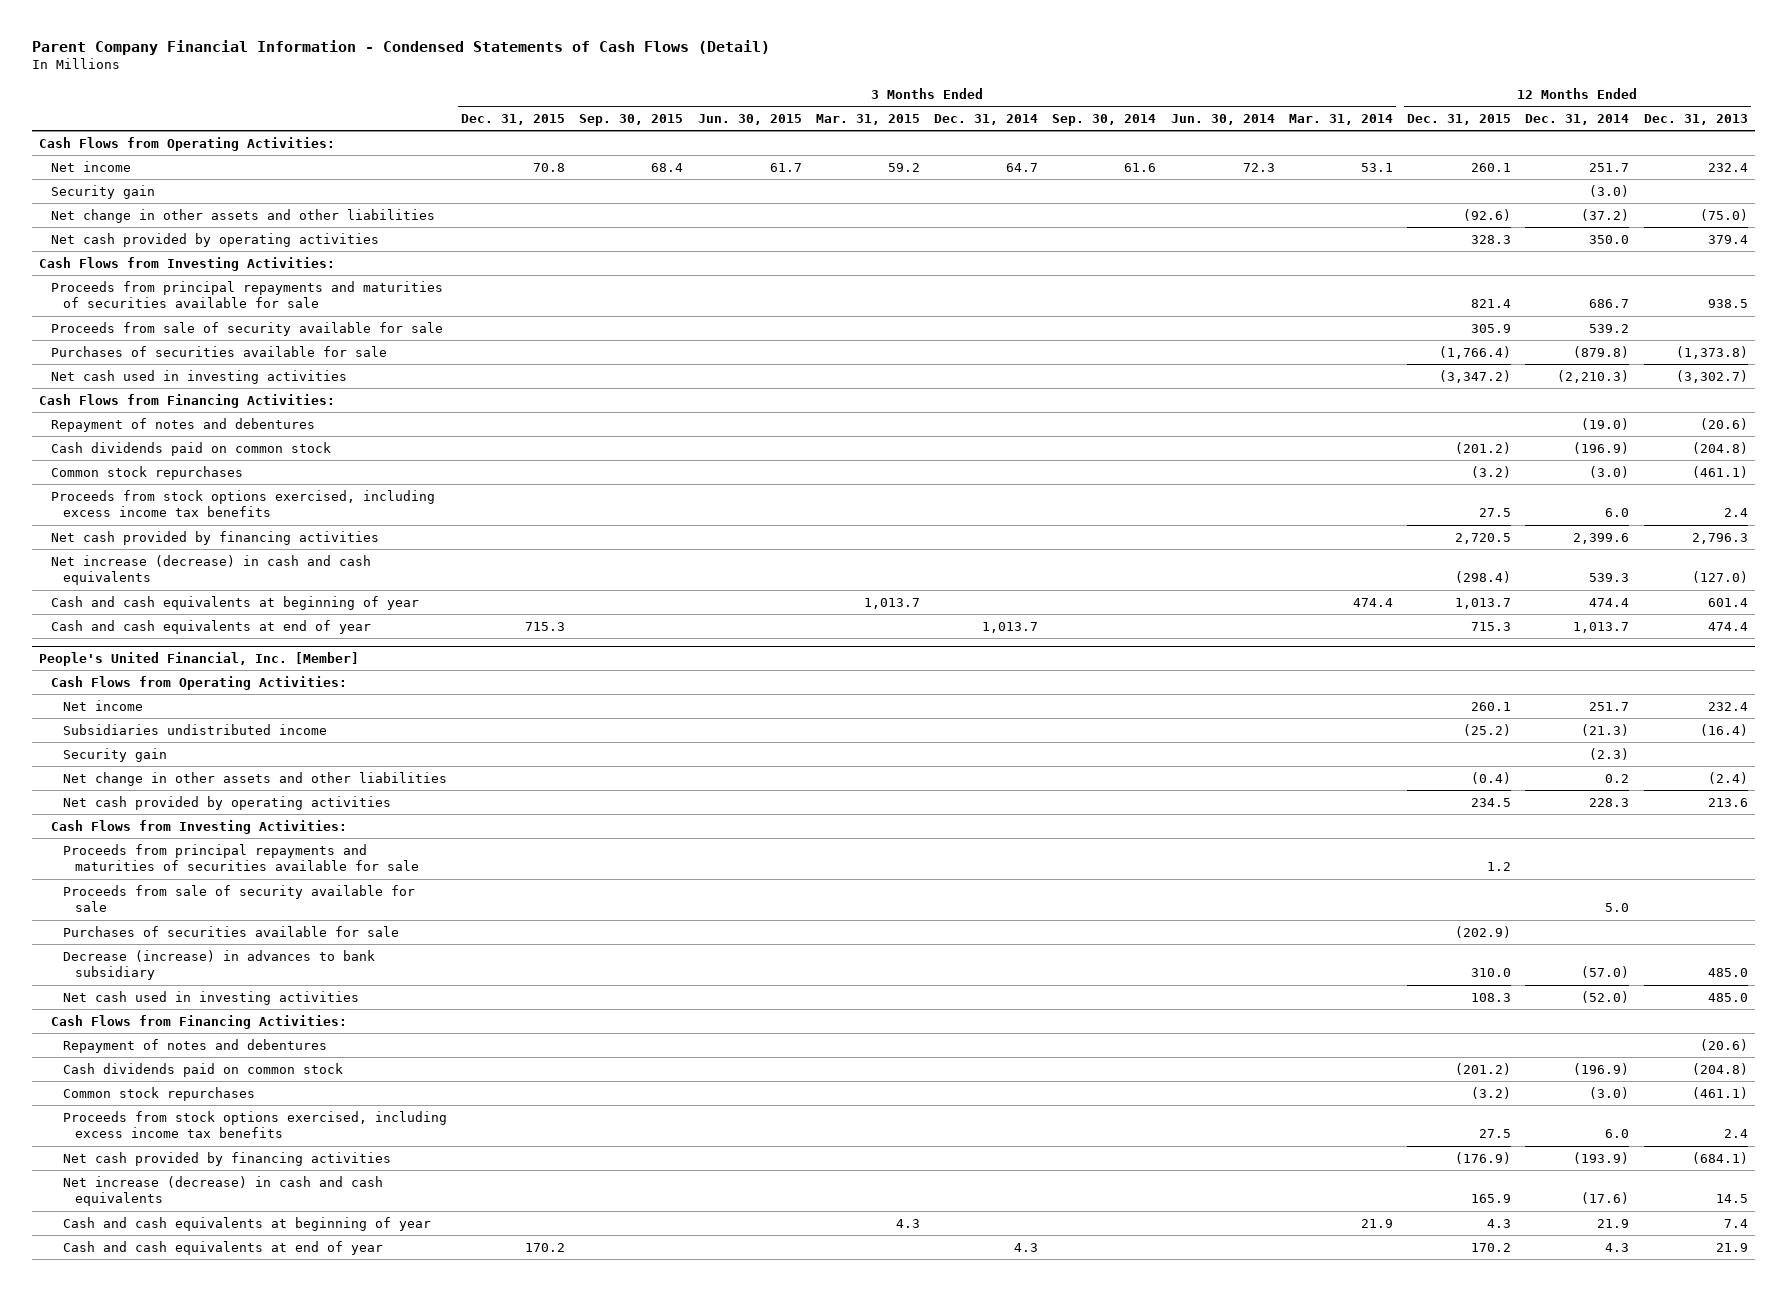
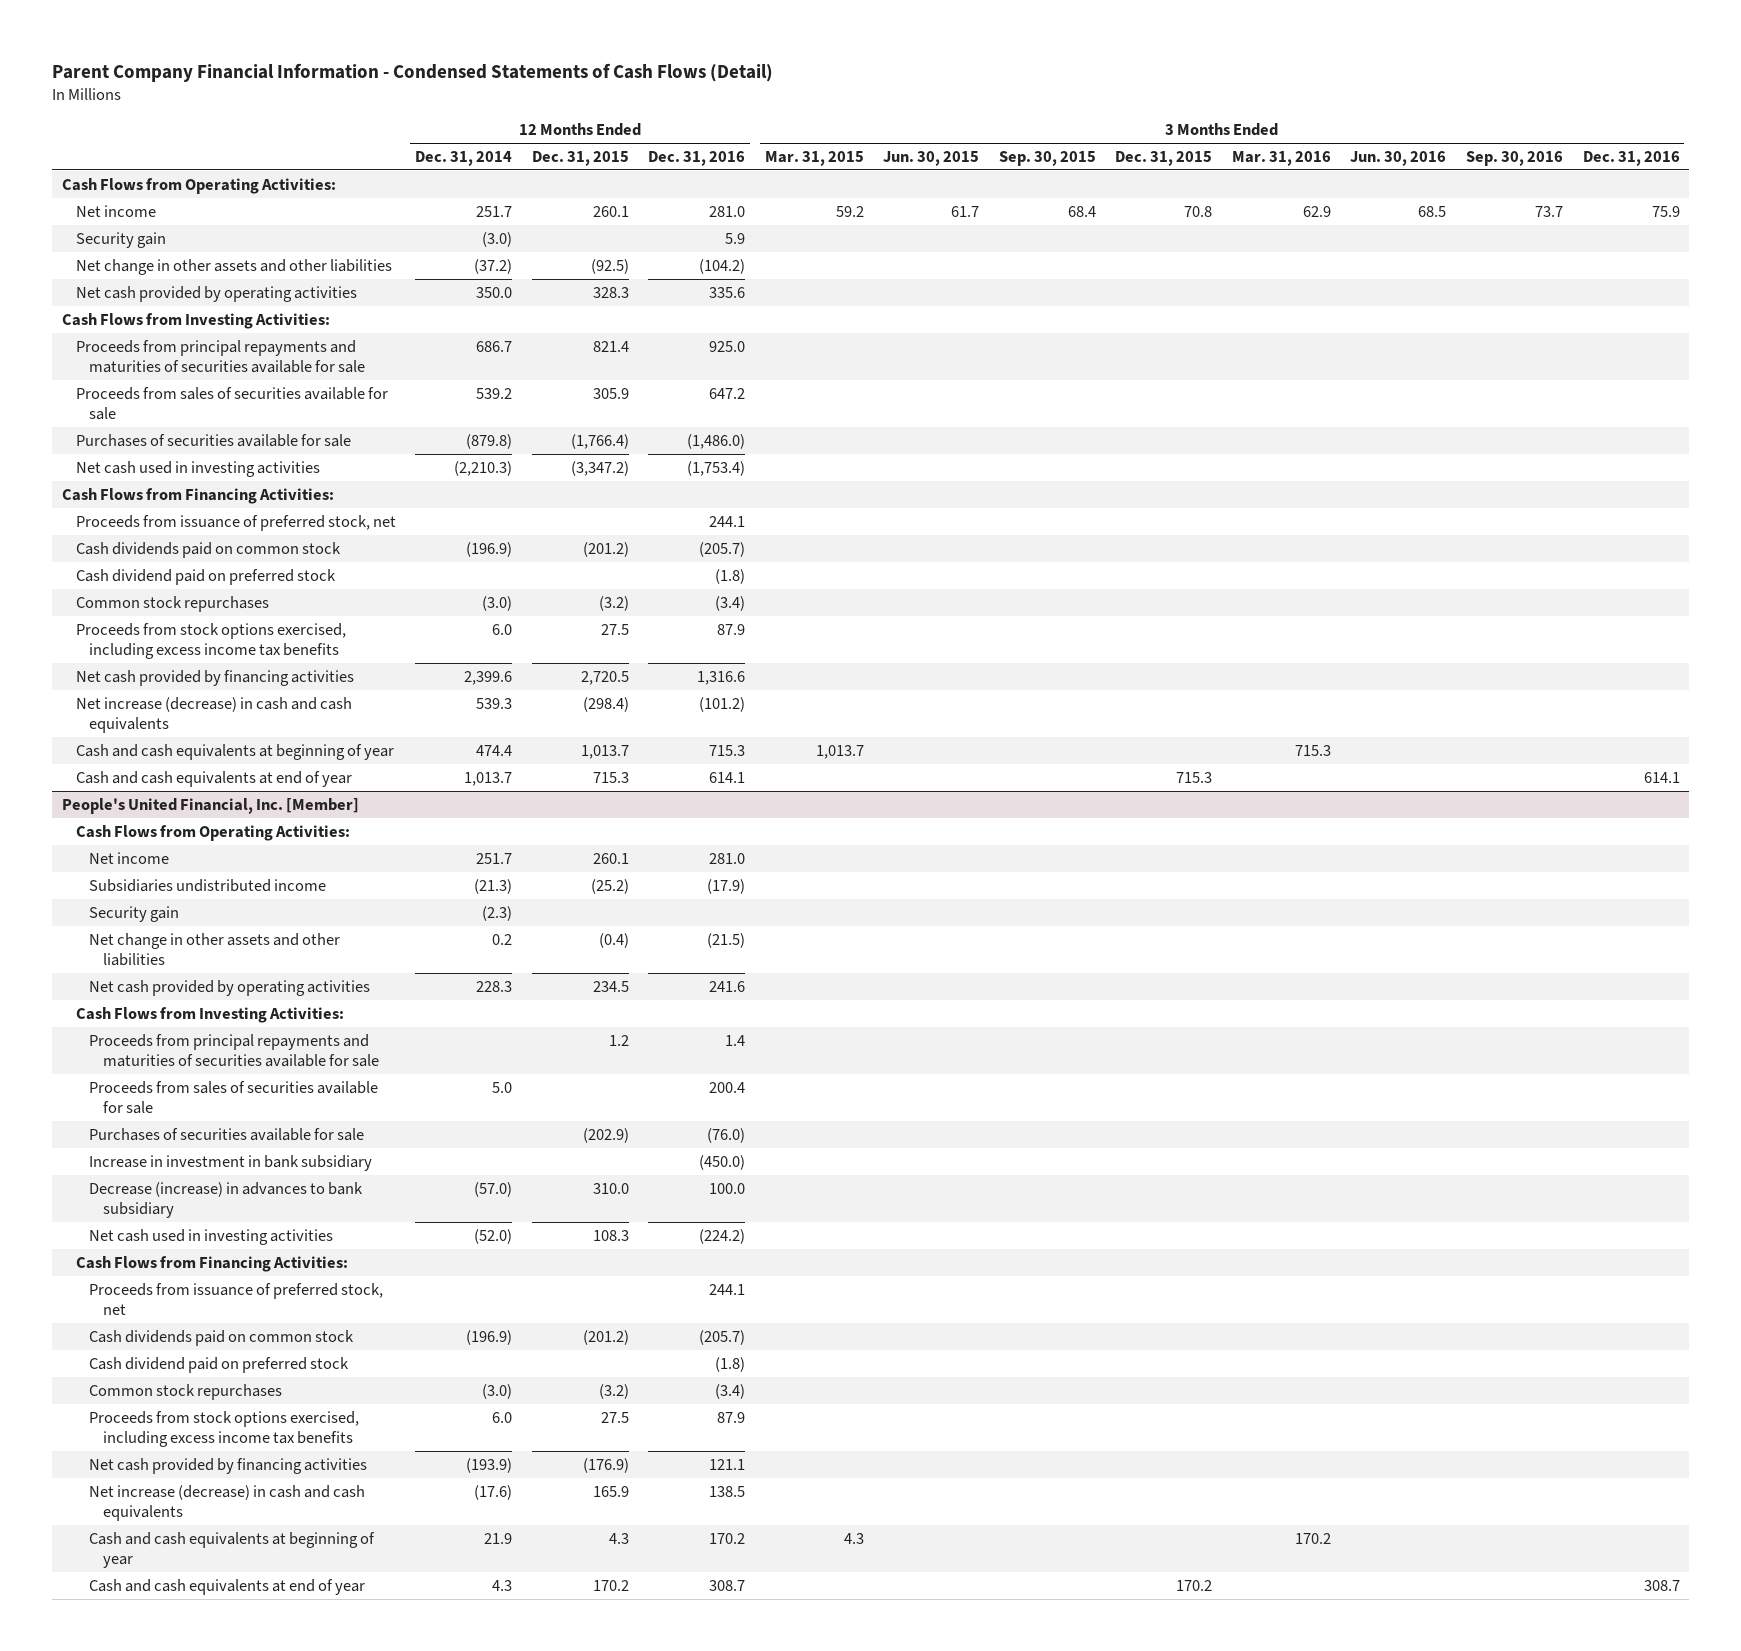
[934,114,1039,126] Dec. 31, 2014 -> none
[1052,114,1157,127] Sep. 30, 2014 -> none
[1170,114,1275,126] Jun. 30, 2014 -> none
[1288,114,1393,126] Mar. 31, 2014 -> none
[1643,114,1748,126] Dec. 31, 2013 -> none
none -> [648,151,746,167] Dec. 31, 2016
none -> [1231,151,1331,167] Mar. 31, 2016
none -> [1350,151,1447,167] Jun. 30, 2016
none -> [1465,151,1563,167] Sep. 30, 2016
none -> [1582,151,1680,167] Dec. 31, 2016
[1463,208,1512,221] (92.6) -> [590,258,629,274] (92.5)
[50,321,443,336] Proceeds from sale of security available for sale -> [75,386,388,421] Proceeds from sales of securities available for sale
[50,417,315,432] Repayment of notes and debentures -> none
none -> [75,514,396,531] Proceeds from issuance of preferred stock, net
none -> [75,568,336,585] Cash dividend paid on preferred stock
[62,884,415,913] Proceeds from sale of security available for sale -> [89,1080,379,1115] Proceeds from sales of securities available for sale
none -> [89,1154,373,1171] Increase in investment in bank subsidiary
[62,1038,327,1053] Repayment of notes and debentures -> none
none -> [89,1282,384,1316] Proceeds from issuance of preferred stock, net
none -> [89,1356,350,1373] Cash dividend paid on preferred stock

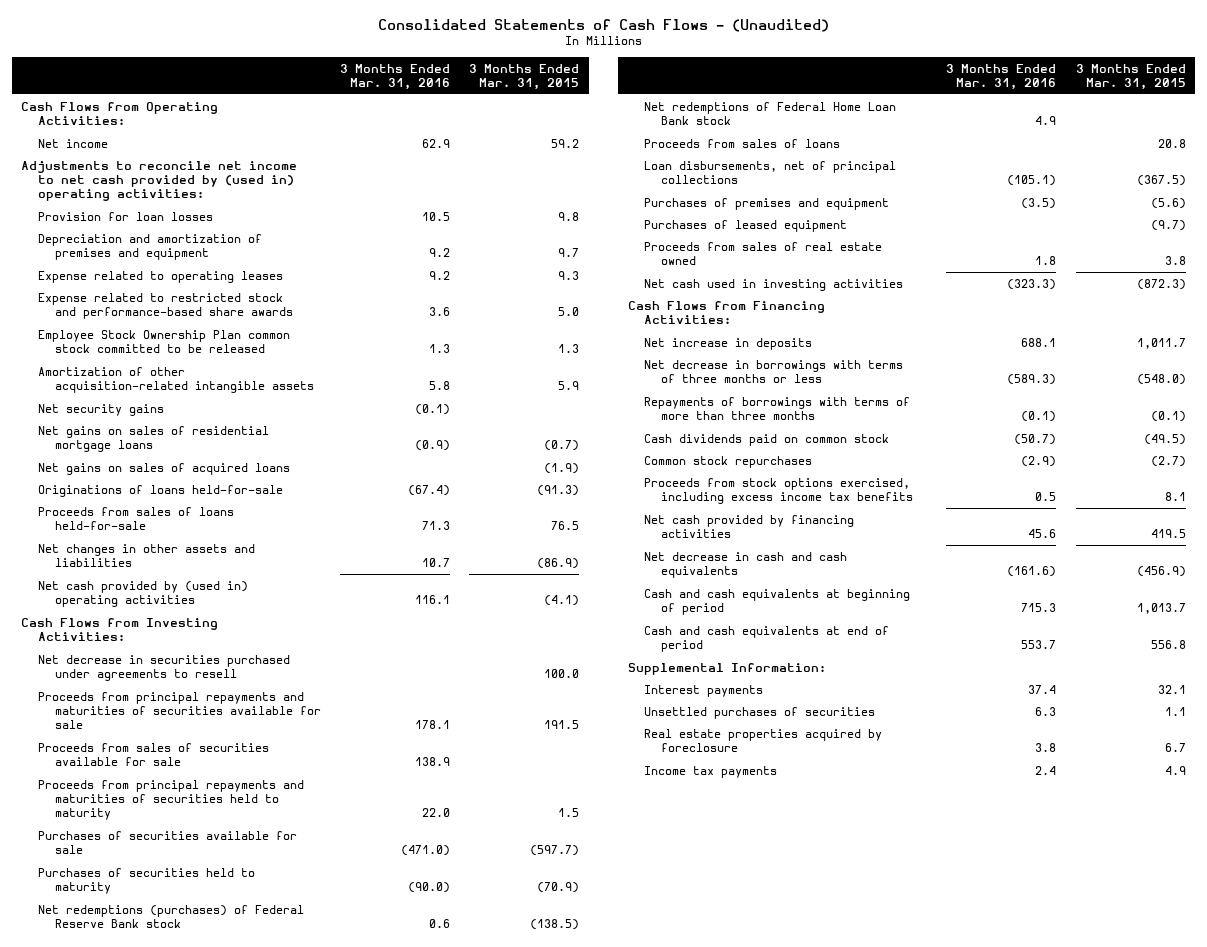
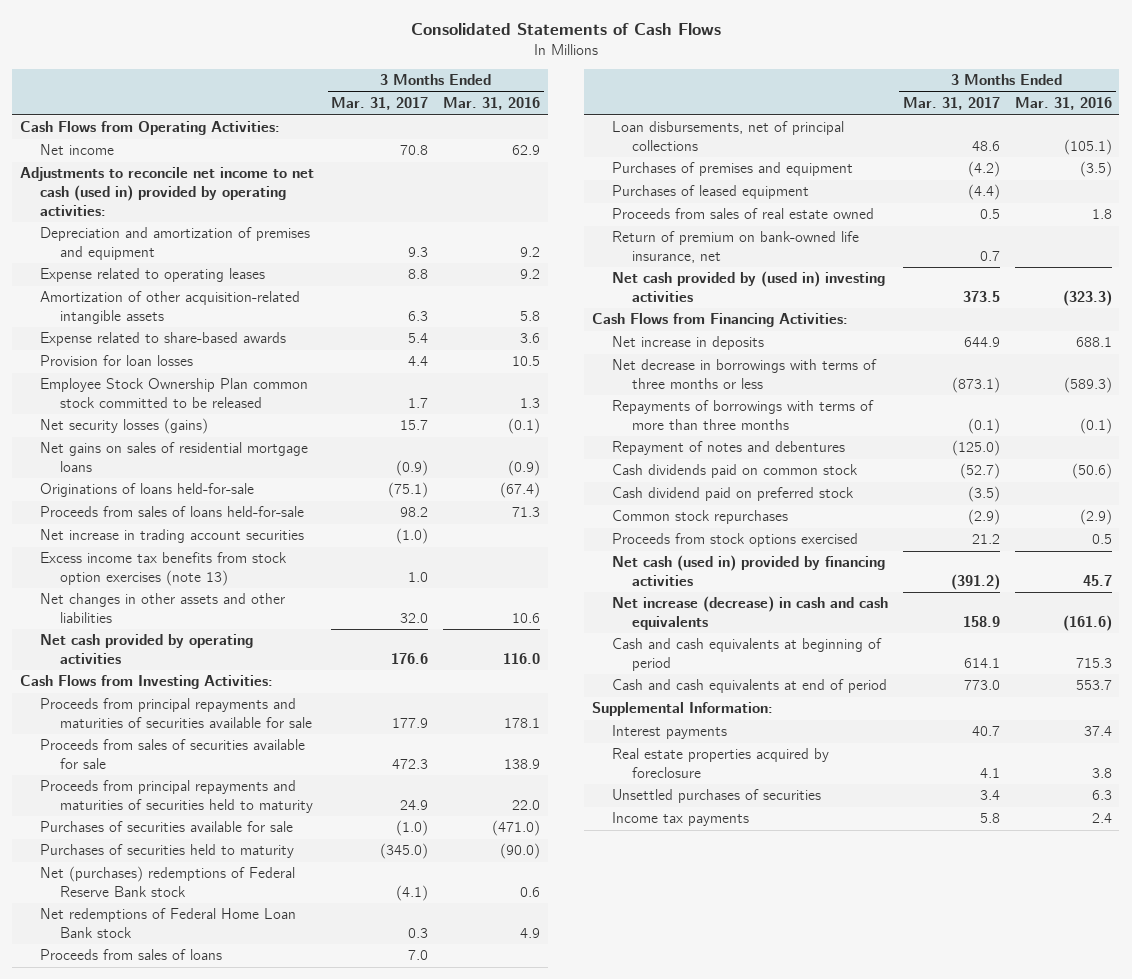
[377,18,829,32] Consolidated Statements of Cash Flows - (Unaudited) -> [410,23,721,36] Consolidated Statements of Cash Flows
[469,63,580,91] 3 Months Ended Mar. 31, 2015 -> none
none -> [331,97,429,111] Mar. 31, 2017
[21,160,298,202] Adjustments to reconcile net income to net cash provided by (used in) operating activities: -> [20,167,315,216] Adjustments to reconcile net income to net cash (used in) provided by operating activities:
[37,292,293,319] Expense related to restricted stock and performance-based share awards -> none
none -> [40,332,287,347] Expense related to share-based awards
[37,211,213,221] Provision for loan losses -> [40,355,194,367] Provision for loan losses
[37,329,290,353] Employee Stock Ownership Plan common stock committed to be released -> [40,378,309,408] Employee Stock Ownership Plan common stock committed to be released
[37,403,164,416] Net security gains -> [40,418,209,435] Net security losses (gains)
[37,462,290,475] Net gains on sales of acquired loans -> none
none -> [40,529,305,544] Net increase in trading account securities
none -> [40,552,288,586] Excess income tax benefits from stock option exercises (note 13)
[37,543,255,567] Net changes in other assets and liabilities -> [40,593,286,623] Net changes in other assets and other liabilities
[421,557,450,567] 10.7 -> [512,612,541,623] 10.6
[37,580,248,607] Net cash provided by (used in) operating activities -> [40,634,254,664] Net cash provided by operating activities
[414,594,450,604] 116.1 -> [503,652,541,664] 116.0
[37,654,290,681] Net decrease in securities purchased under agreements to resell -> none
[37,904,304,928] Net redemptions (purchases) of Federal Reserve Bank stock -> [40,866,296,897] Net (purchases) redemptions of Federal Reserve Bank stock
none -> [611,231,859,263] Return of premium on bank-owned life insurance, net
[644,278,904,291] Net cash used in investing activities -> [611,271,885,302] Net cash provided by (used in) investing activities
none -> [611,441,845,456] Repayment of notes and debentures
[1014,433,1057,445] (50.7) -> [1071,463,1112,480] (50.6)
none -> [611,487,854,502] Cash dividend paid on preferred stock
[644,477,914,504] Proceeds from stock options exercised, including excess income tax benefits -> [611,533,858,548] Proceeds from stock options exercised
[644,514,855,538] Net cash provided by financing activities -> [611,555,885,586] Net cash (used in) provided by financing activities
[1028,528,1057,538] 45.6 -> [1082,574,1112,586] 45.7
[644,551,848,578] Net decrease in cash and cash equivalents -> [611,596,888,630] Net increase (decrease) in cash and cash equivalents
[644,706,876,719] Unsettled purchases of securities -> [611,789,821,804] Unsettled purchases of securities

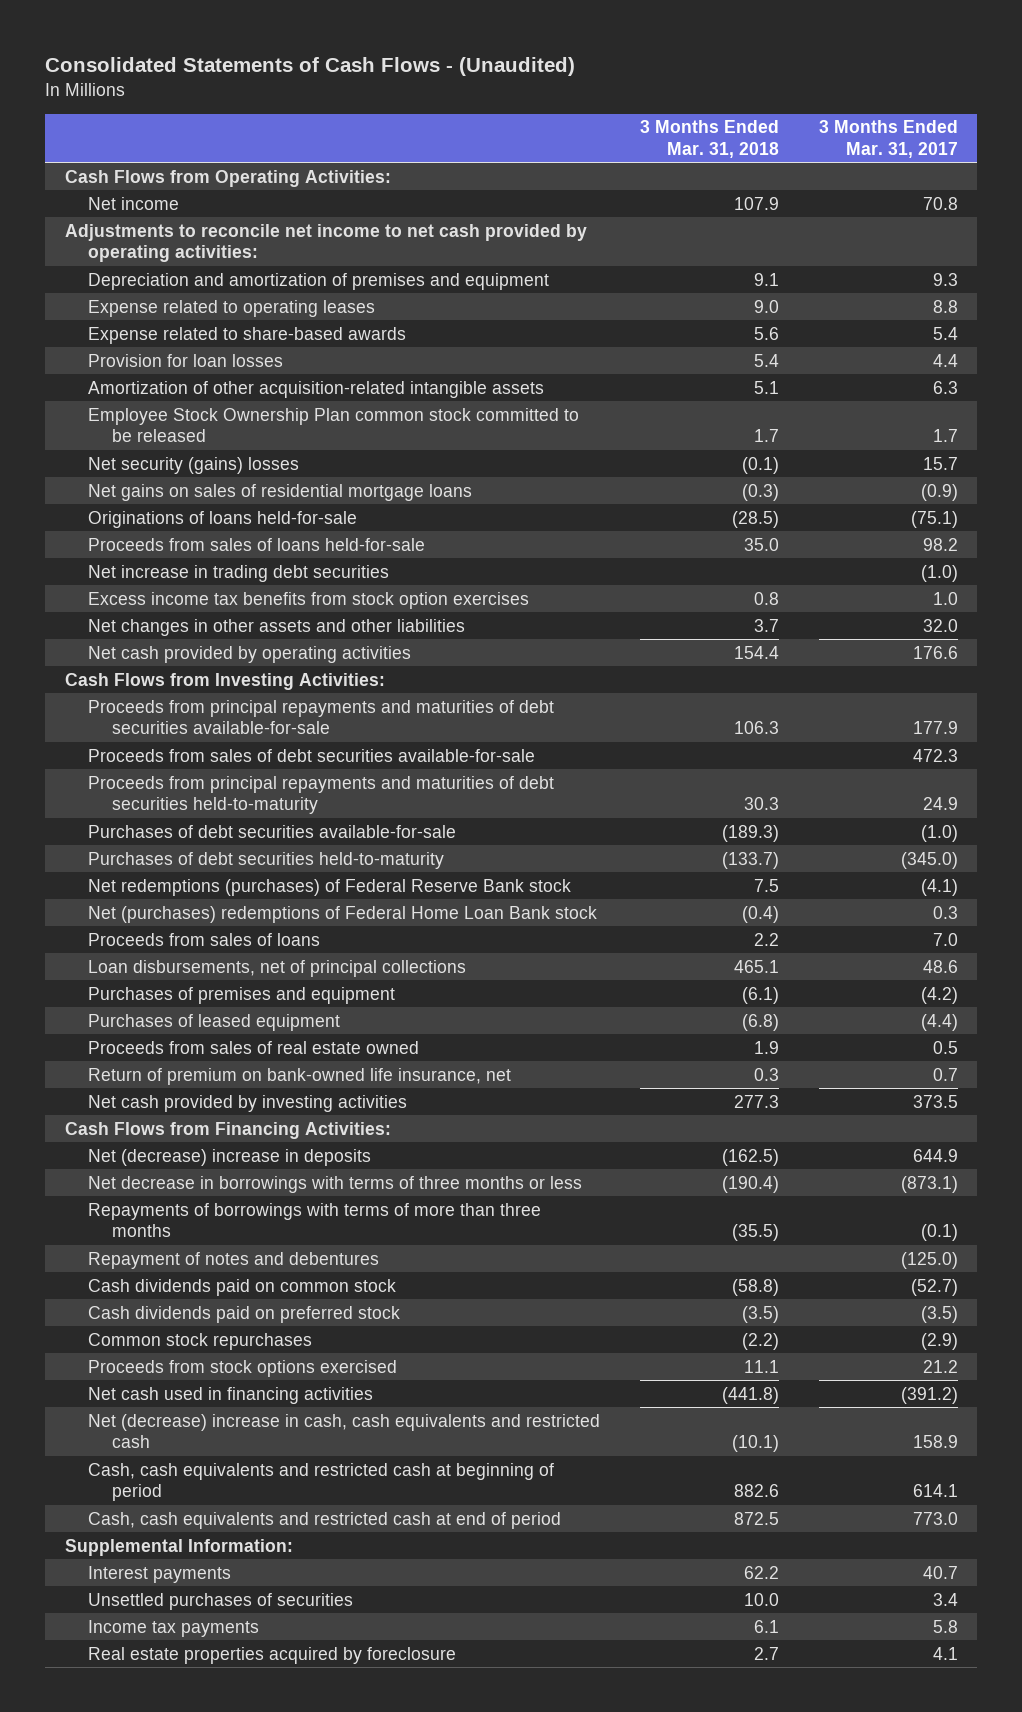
[410,23,721,36] Consolidated Statements of Cash Flows -> [44,57,575,77] Consolidated Statements of Cash Flows - (Unaudited)
[443,97,541,111] Mar. 31, 2016 -> none
none -> [639,120,779,158] 3 Months Ended Mar. 31, 2018
[20,167,315,216] Adjustments to reconcile net income to net cash (used in) provided by operating activities: -> [64,223,587,262] Adjustments to reconcile net income to net cash provided by operating activities:
[40,291,301,324] Amortization of other acquisition-related intangible assets -> [88,380,545,398] Amortization of other acquisition-related intangible assets
[40,418,209,435] Net security losses (gains) -> [88,456,300,474] Net security (gains) losses
[40,529,305,544] Net increase in trading account securities -> [88,564,390,582] Net increase in trading debt securities
[40,552,288,586] Excess income tax benefits from stock option exercises (note 13) -> [88,591,530,609] Excess income tax benefits from stock option exercises
[40,698,313,728] Proceeds from principal repayments and maturities of securities available for sale -> [88,699,555,734] Proceeds from principal repayments and maturities of debt securities available-for-sale
[40,739,306,769] Proceeds from sales of securities available for sale -> [88,748,536,762] Proceeds from sales of debt securities available-for-sale
[40,780,314,813] Proceeds from principal repayments and maturities of securities held to maturity -> [88,775,555,814] Proceeds from principal repayments and maturities of debt securities held-to-maturity
[40,821,294,833] Purchases of securities available for sale -> [88,824,457,838] Purchases of debt securities available-for-sale
[40,844,295,859] Purchases of securities held to maturity -> [88,851,445,869] Purchases of debt securities held-to-maturity
[40,866,296,897] Net (purchases) redemptions of Federal Reserve Bank stock -> [88,878,572,896] Net redemptions (purchases) of Federal Reserve Bank stock
[40,908,297,938] Net redemptions of Federal Home Loan Bank stock -> [88,905,598,923] Net (purchases) redemptions of Federal Home Loan Bank stock
[611,271,885,302] Net cash provided by (used in) investing activities -> [88,1094,408,1112] Net cash provided by investing activities
[611,336,764,351] Net increase in deposits -> [88,1148,372,1166] Net (decrease) increase in deposits
[611,487,854,502] Cash dividend paid on preferred stock -> [88,1305,401,1323] Cash dividends paid on preferred stock
[611,555,885,586] Net cash (used in) provided by financing activities -> [88,1386,374,1404] Net cash used in financing activities
[611,596,888,630] Net increase (decrease) in cash and cash equivalents -> [88,1413,601,1448] Net (decrease) increase in cash, cash equivalents and restricted cash
[611,638,882,671] Cash and cash equivalents at beginning of period -> [88,1462,555,1501] Cash, cash equivalents and restricted cash at beginning of period
[611,679,887,694] Cash and cash equivalents at end of period -> [88,1511,562,1529] Cash, cash equivalents and restricted cash at end of period
[611,748,829,778] Real estate properties acquired by foreclosure -> [88,1646,457,1664] Real estate properties acquired by foreclosure

